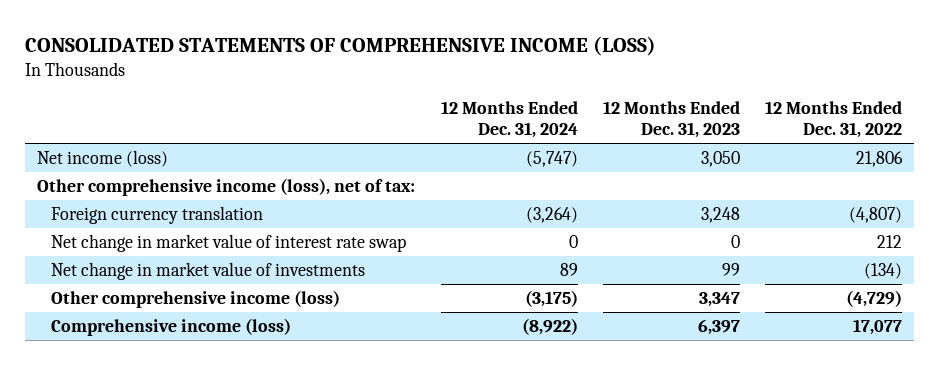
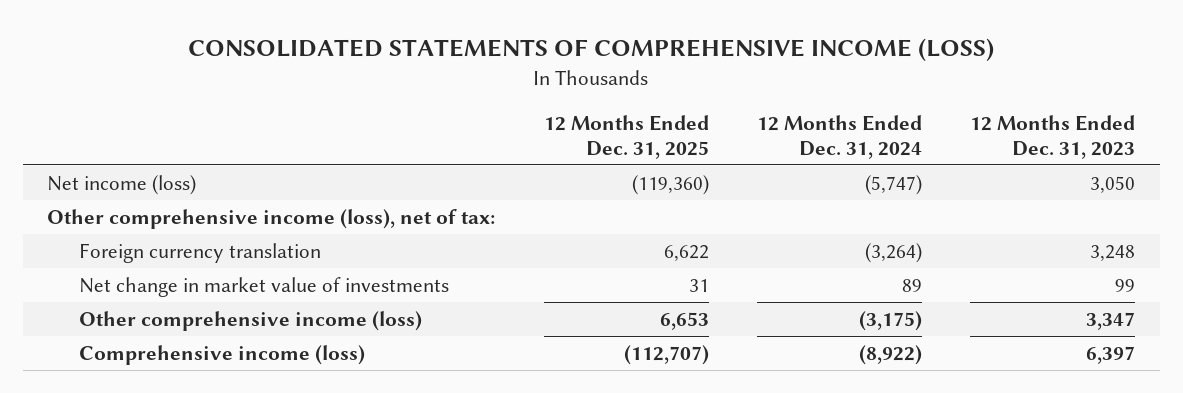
[764,100,902,139] 12 Months Ended Dec. 31, 2022 -> none
none -> [543,114,709,159] 12 Months Ended Dec. 31, 2025
[50,234,406,253] Net change in market value of interest rate swap -> none

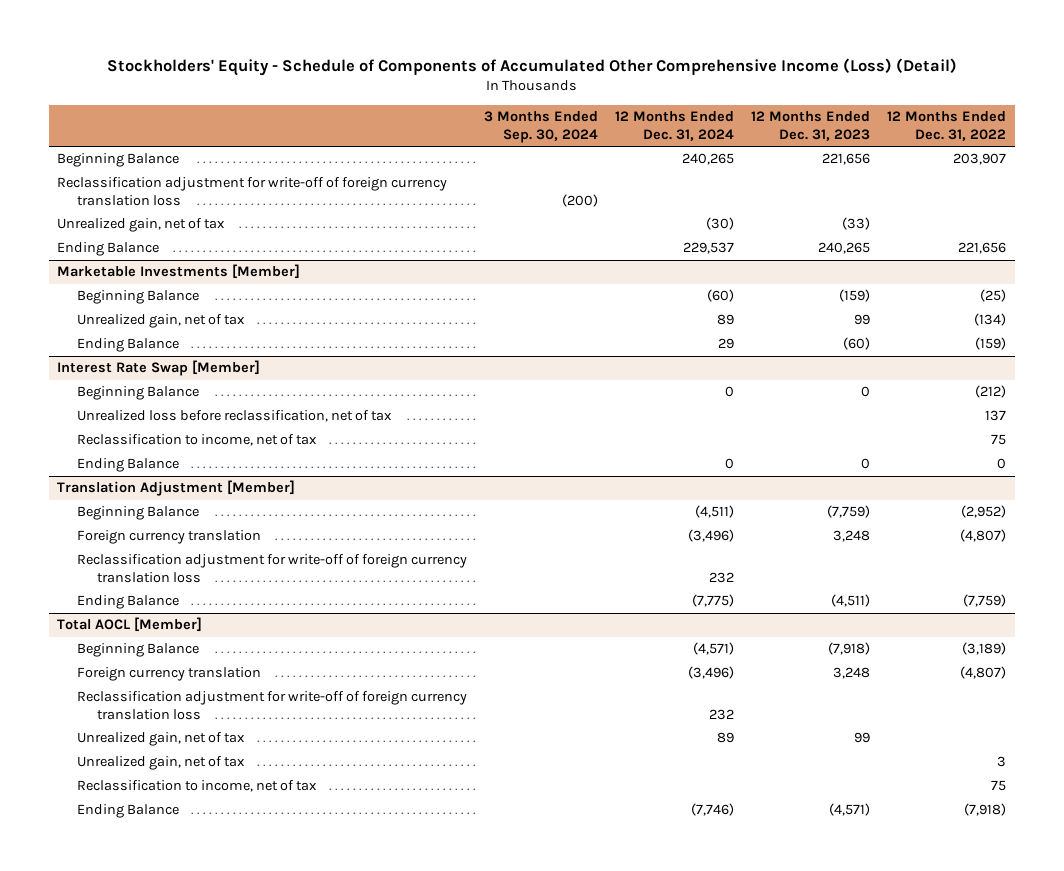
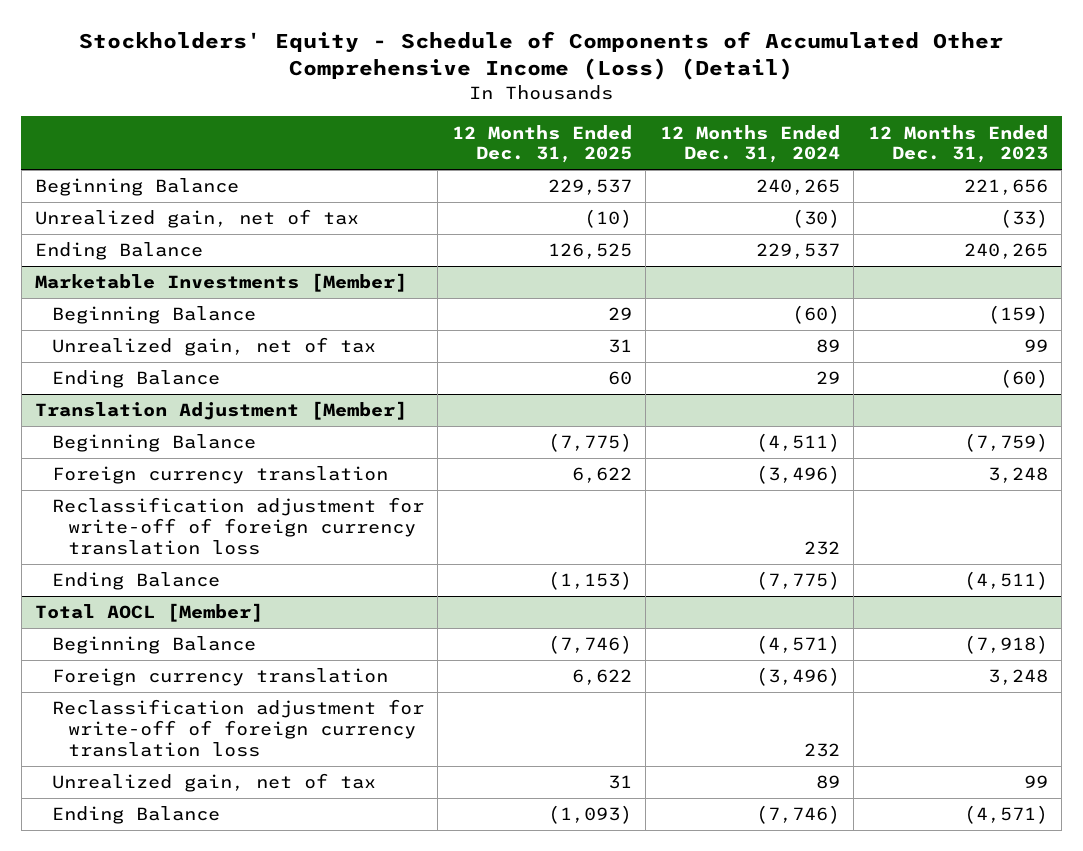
[484,111,599,143] 3 Months Ended Sep. 30, 2024 -> none
[887,111,1007,141] 12 Months Ended Dec. 31, 2022 -> none
none -> [451,124,632,164] 12 Months Ended Dec. 31, 2025
[57,177,448,207] Reclassification adjustment for write-off of foreign currency translation loss -> none
[57,360,261,377] Interest Rate Swap [Member] -> none
[77,386,200,401] Beginning Balance -> none
[77,410,393,423] Unrealized loss before reclassification, net of tax -> none
[77,434,318,447] Reclassification to income, net of tax -> none
[77,458,180,473] Ending Balance -> none
[77,756,246,771] Unrealized gain, net of tax -> none
[77,780,318,793] Reclassification to income, net of tax -> none

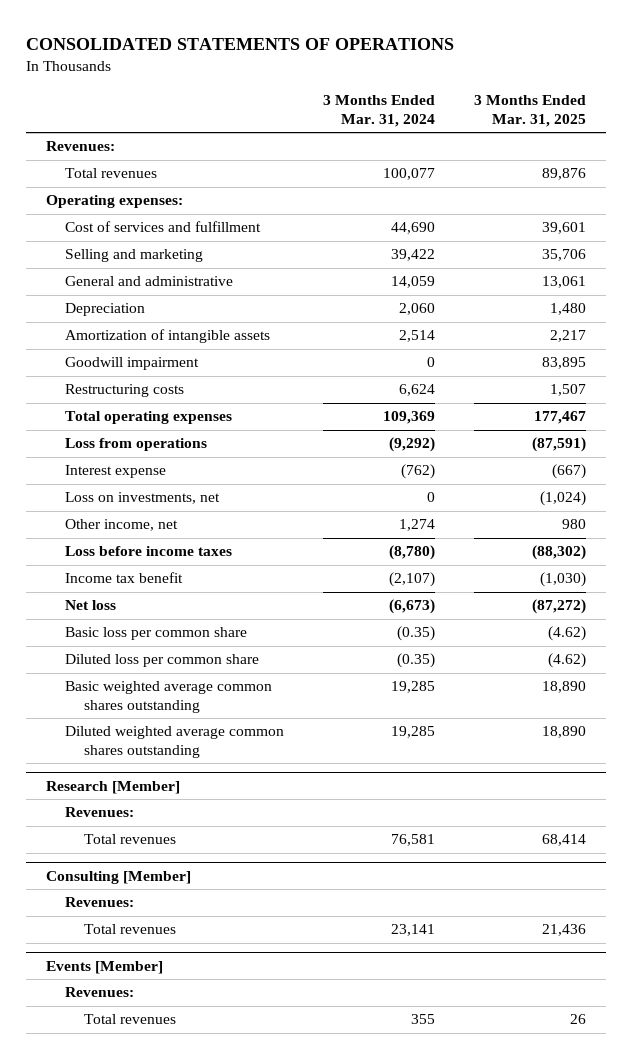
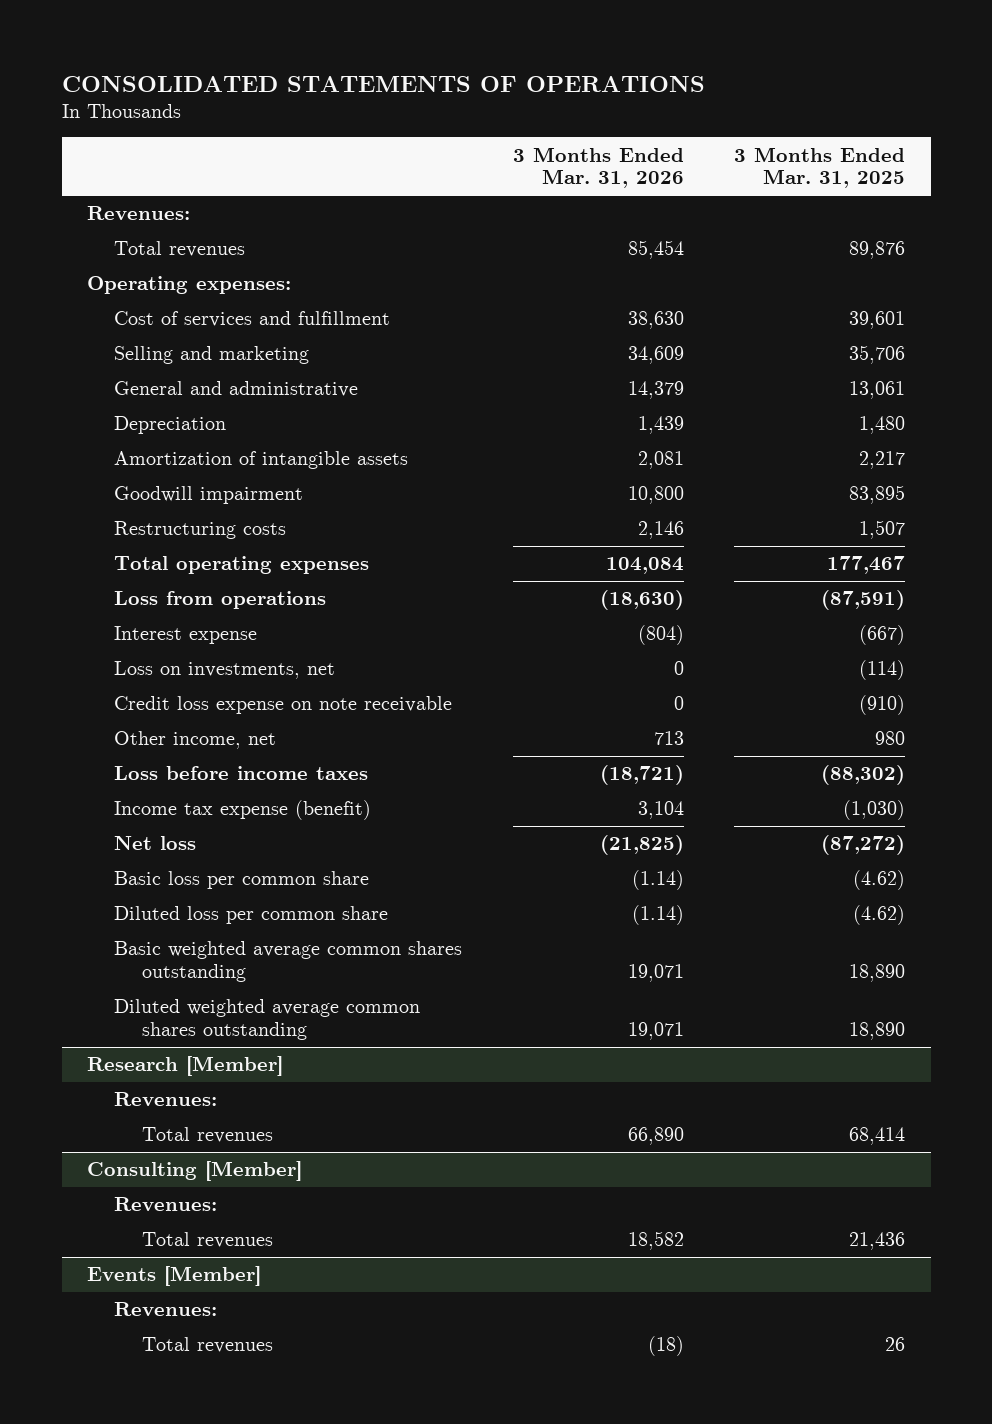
[323,95,436,127] 3 Months Ended Mar. 31, 2024 -> none
none -> [512,146,684,189] 3 Months Ended Mar. 31, 2026
[540,491,587,507] (1,024) -> [859,660,906,681] (114)
none -> [114,696,453,715] Credit loss expense on note receivable
[65,572,184,584] Income tax benefit -> [114,800,372,821] Income tax expense (benefit)

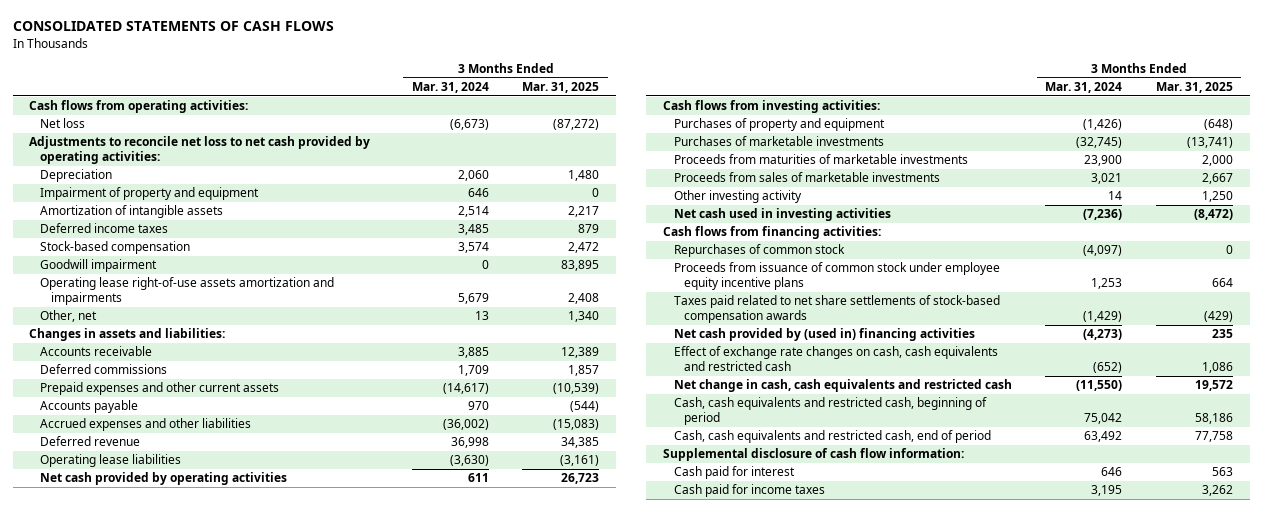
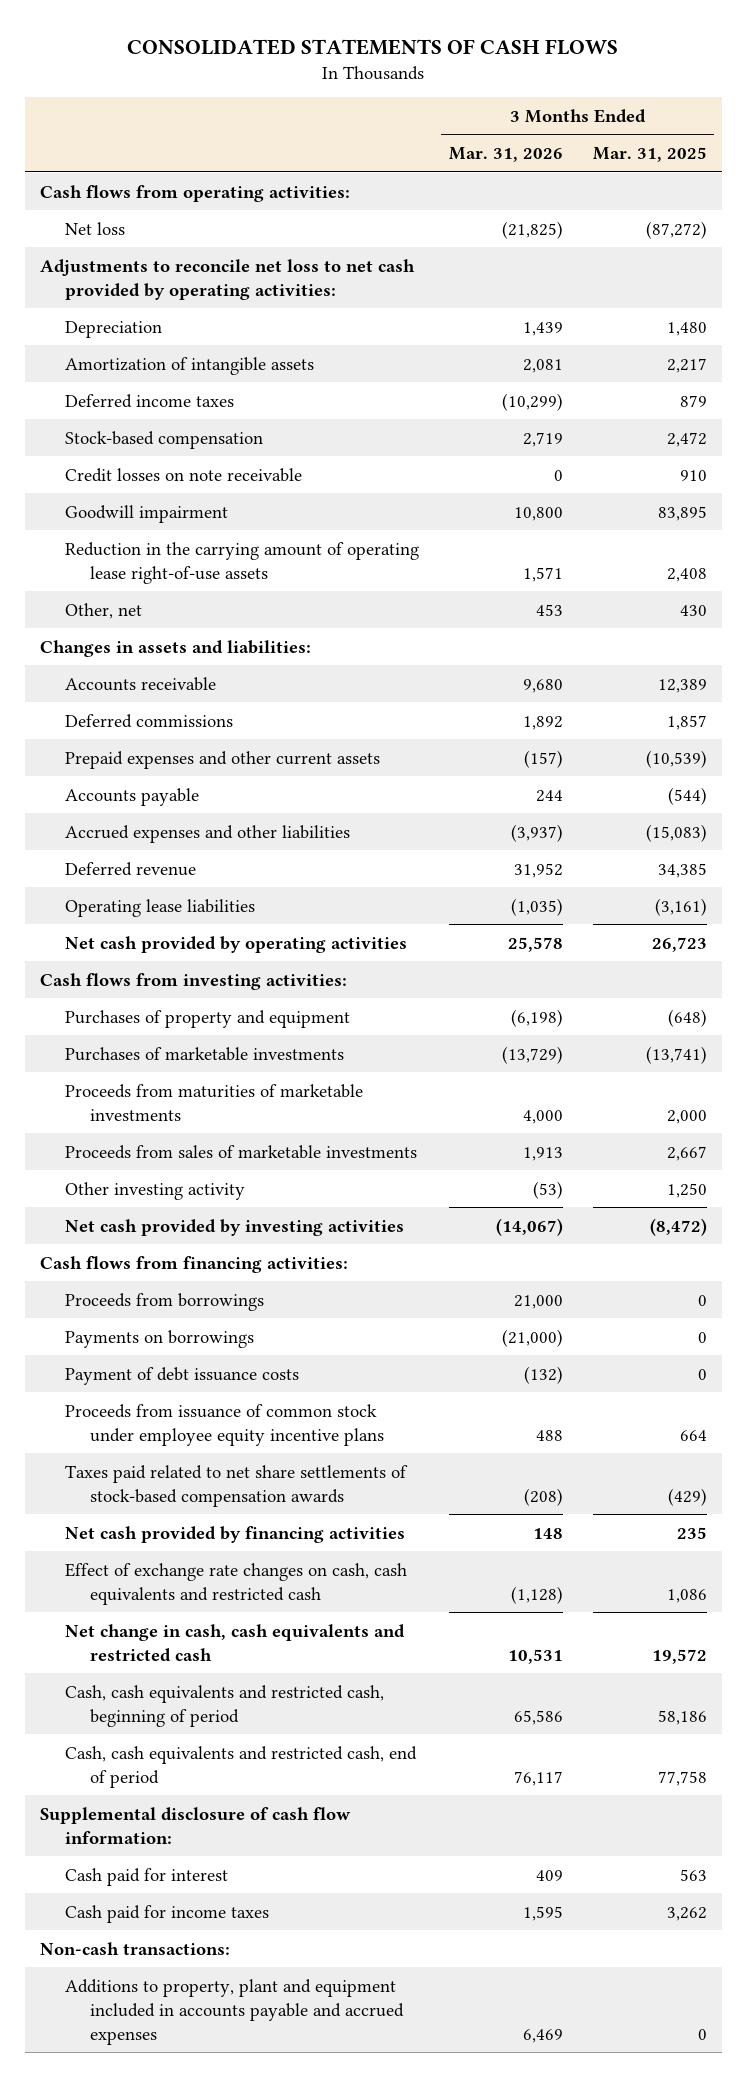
[411,82,489,94] Mar. 31, 2024 -> none
none -> [448,147,563,163] Mar. 31, 2026
[40,187,260,201] Impairment of property and equipment -> none
none -> [64,467,302,482] Credit losses on note receivable
[40,277,335,306] Operating lease right-of-use assets amortization and impairments -> [64,541,419,584] Reduction in the carrying amount of operating lease right-of-use assets
[568,311,600,323] 1,340 -> [679,604,707,616] 430
[673,208,891,222] Net cash used in investing activities -> [64,1218,404,1236] Net cash provided by investing activities
[673,244,845,258] Repurchases of common stock -> none
none -> [64,1292,264,1311] Proceeds from borrowings
none -> [64,1329,254,1348] Payments on borrowings
none -> [64,1366,299,1385] Payment of debt issuance costs
[673,328,975,342] Net cash provided by (used in) financing activities -> [64,1525,405,1543] Net cash provided by financing activities
none -> [39,1941,230,1955] Non-cash transactions:
none -> [64,1978,405,2045] Additions to property, plant and equipment included in accounts payable and accrued expenses

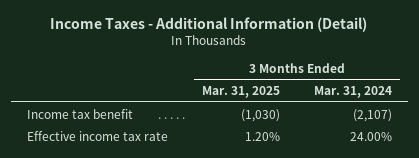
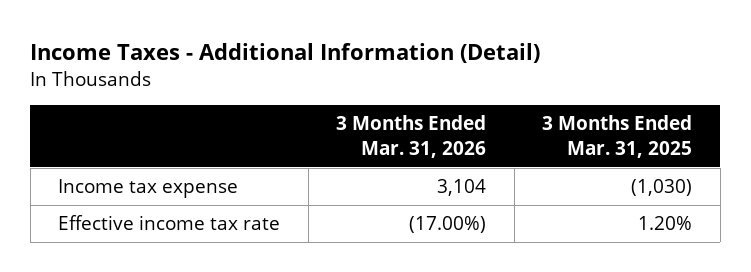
[313,86,392,99] Mar. 31, 2024 -> none
none -> [336,115,487,158] 3 Months Ended Mar. 31, 2026
[27,108,134,119] Income tax benefit -> [58,179,239,199] Income tax expense

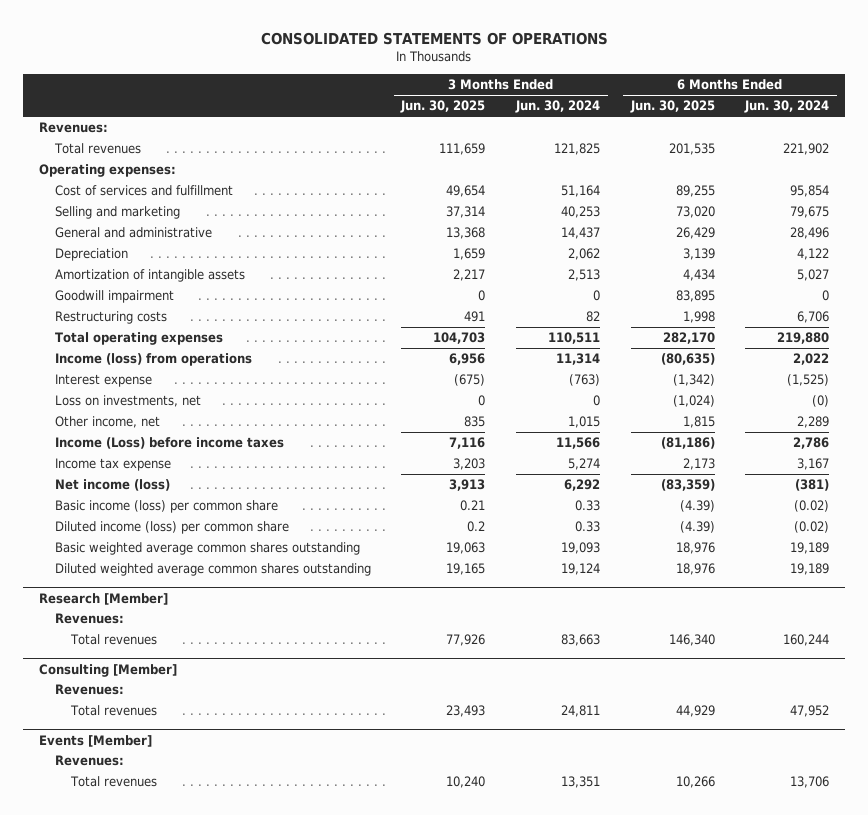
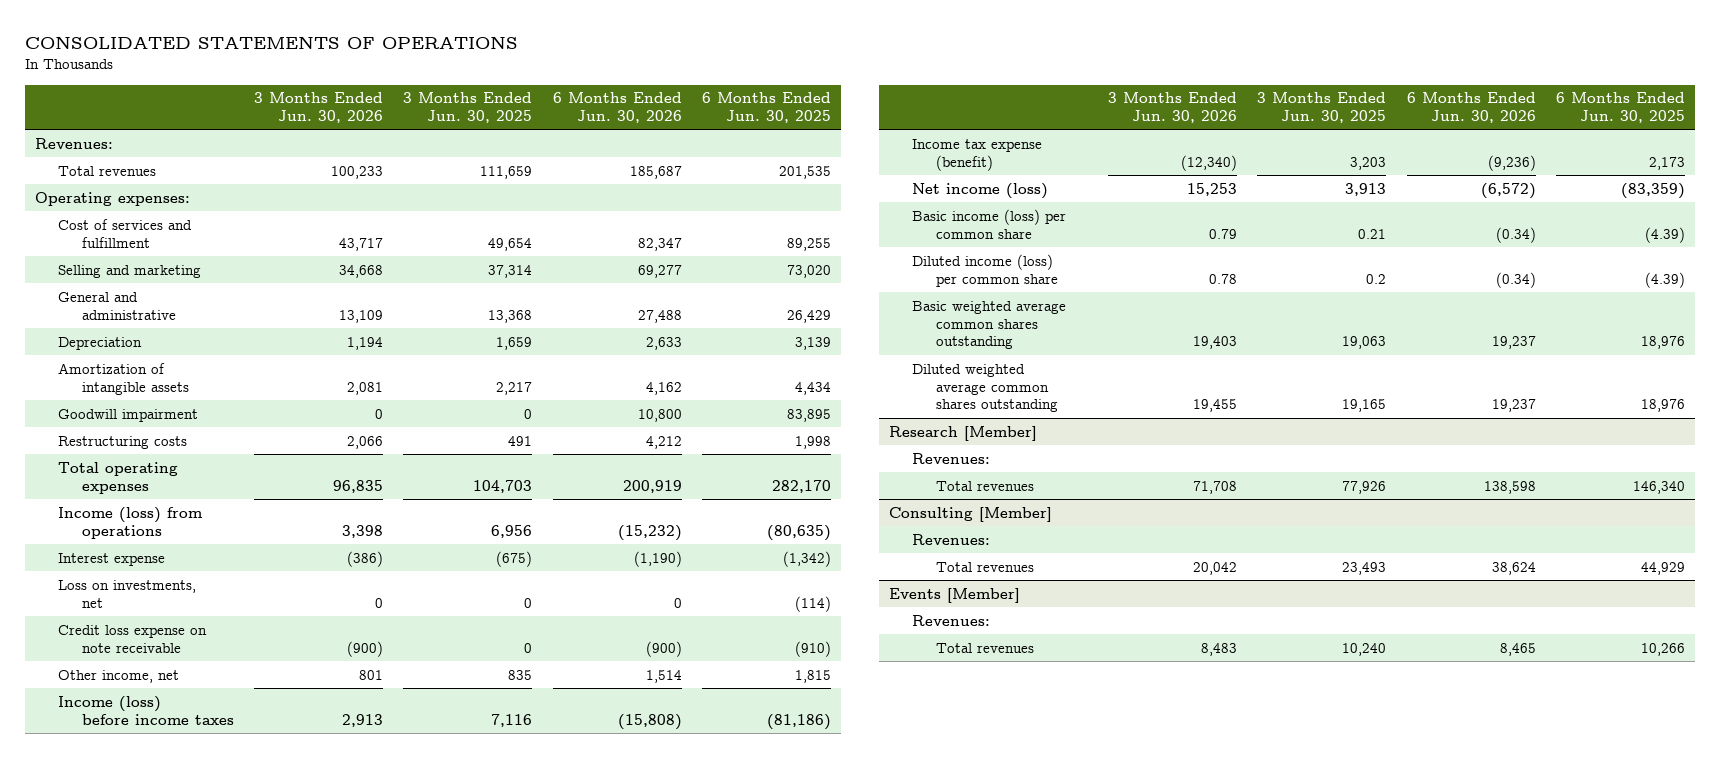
[515,100,601,114] Jun. 30, 2024 -> none
[744,100,830,114] Jun. 30, 2024 -> none
none -> [253,92,383,124] 3 Months Ended Jun. 30, 2026
none -> [552,92,682,124] 6 Months Ended Jun. 30, 2026
[672,395,715,408] (1,024) -> [794,595,831,612] (114)
none -> [58,624,208,653] Credit loss expense on note receivable
[54,437,284,450] Income (Loss) before income taxes -> [58,695,234,725] Income (loss) before income taxes
[54,458,171,472] Income tax expense -> [912,138,1043,171] Income tax expense (benefit)

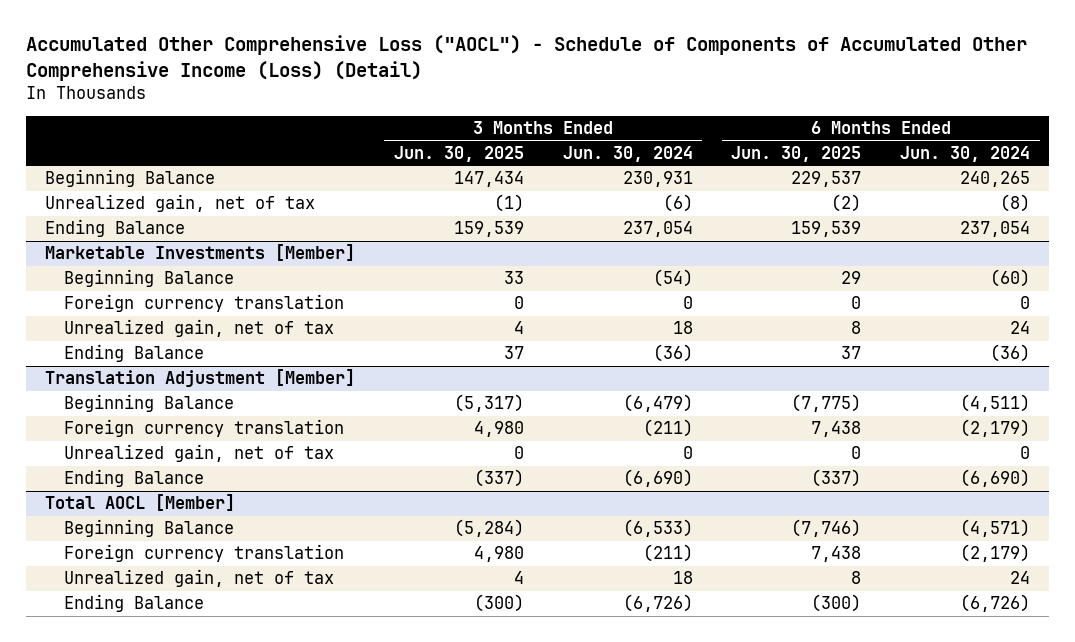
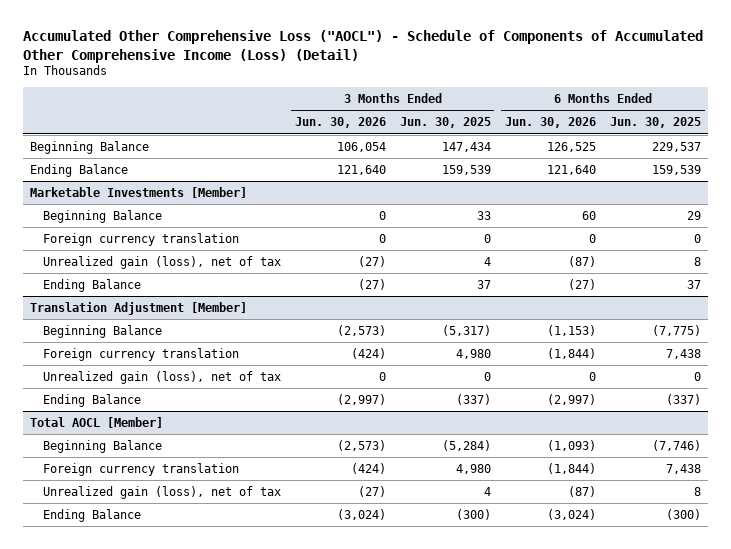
[562,145,693,162] Jun. 30, 2024 -> none
[900,145,1031,162] Jun. 30, 2024 -> none
none -> [294,117,386,129] Jun. 30, 2026
none -> [504,117,596,129] Jun. 30, 2026
[45,194,316,213] Unrealized gain, net of tax -> none
[64,319,335,338] Unrealized gain, net of tax -> [42,255,281,269] Unrealized gain (loss), net of tax
[64,444,335,463] Unrealized gain, net of tax -> [42,370,281,384] Unrealized gain (loss), net of tax
[64,569,335,588] Unrealized gain, net of tax -> [42,485,281,499] Unrealized gain (loss), net of tax

